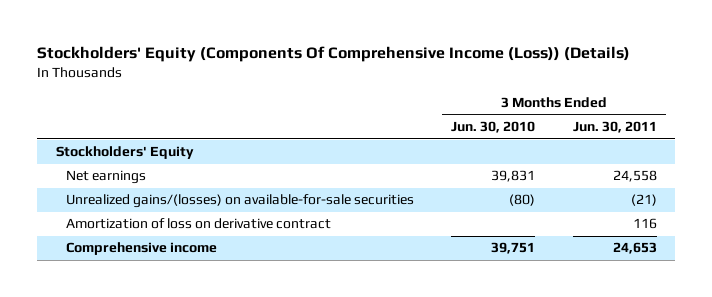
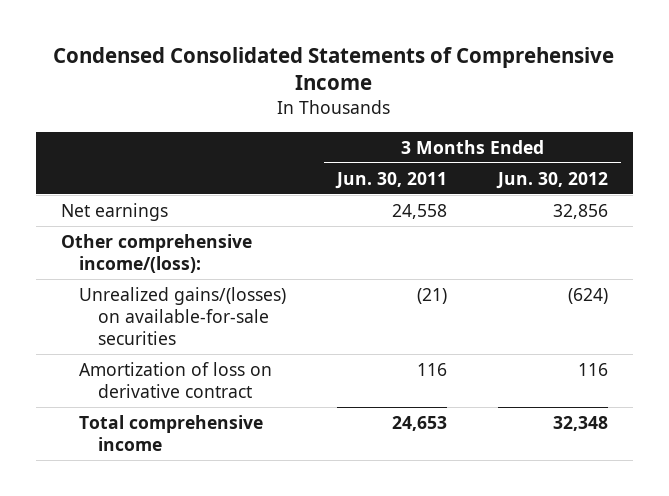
[37,46,631,63] Stockholders' Equity (Components Of Comprehensive Income (Loss)) (Details) -> [53,47,615,91] Condensed Consolidated Statements of Comprehensive Income
[451,121,536,134] Jun. 30, 2010 -> none
none -> [495,171,608,189] Jun. 30, 2012
[55,146,194,160] Stockholders' Equity -> none
none -> [60,233,252,274] Other comprehensive income/(loss):
[66,242,218,256] Comprehensive income -> [79,414,264,452] Total comprehensive income

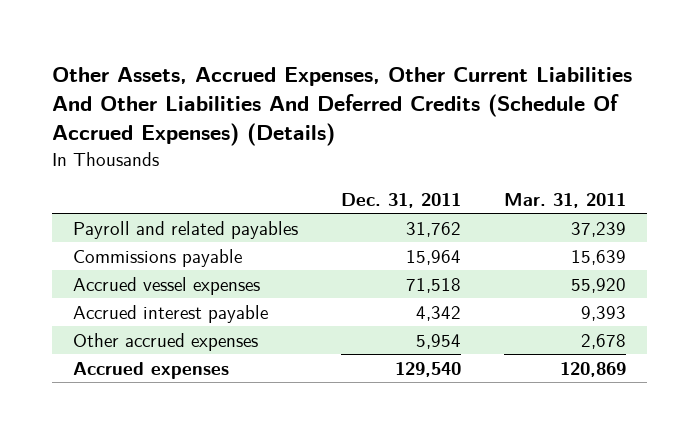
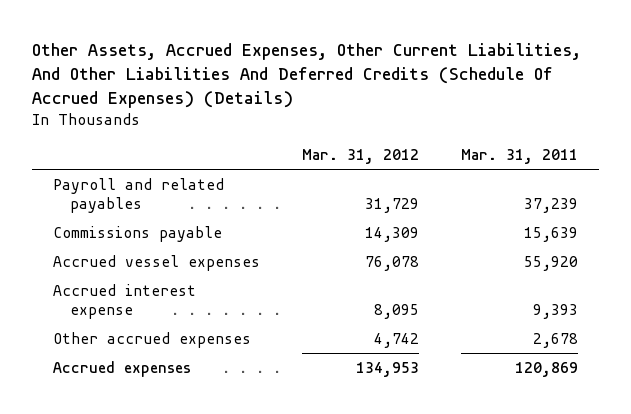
[52,66,633,147] Other Assets, Accrued Expenses, Other Current Liabilities And Other Liabilities And Deferred Credits (Schedule Of Accrued Expenses) (Details) -> [32,43,582,108] Other Assets, Accrued Expenses, Other Current Liabilities, And Other Liabilities And Deferred Credits (Schedule Of Accrued Expenses) (Details)
[341,192,462,208] Dec. 31, 2011 -> none
none -> [302,148,420,164] Mar. 31, 2012
[73,304,269,323] Accrued interest payable -> [53,283,197,319] Accrued interest expense

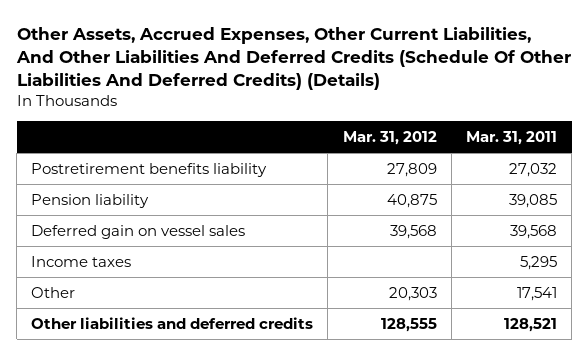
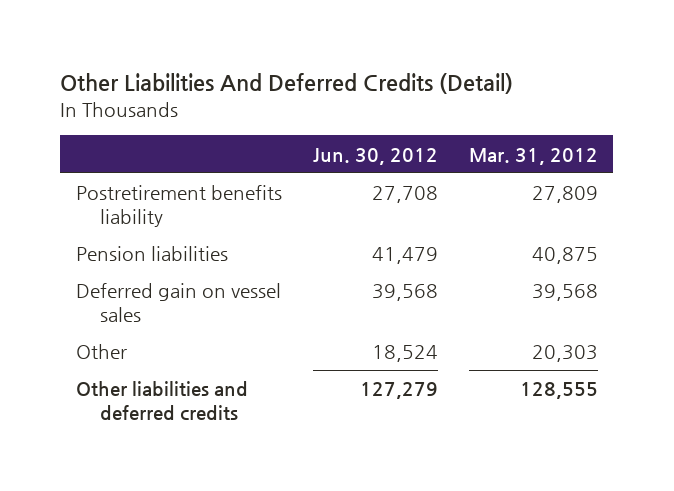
[15,26,571,91] Other Assets, Accrued Expenses, Other Current Liabilities, And Other Liabilities And Deferred Credits (Schedule Of Other Liabilities And Deferred Credits) (Details) -> [60,73,514,95] Other Liabilities And Deferred Credits (Detail)
[465,131,557,146] Mar. 31, 2011 -> none
none -> [312,147,438,165] Jun. 30, 2012
[31,193,150,208] Pension liability -> [75,246,228,262] Pension liabilities
[31,255,132,267] Income taxes -> none

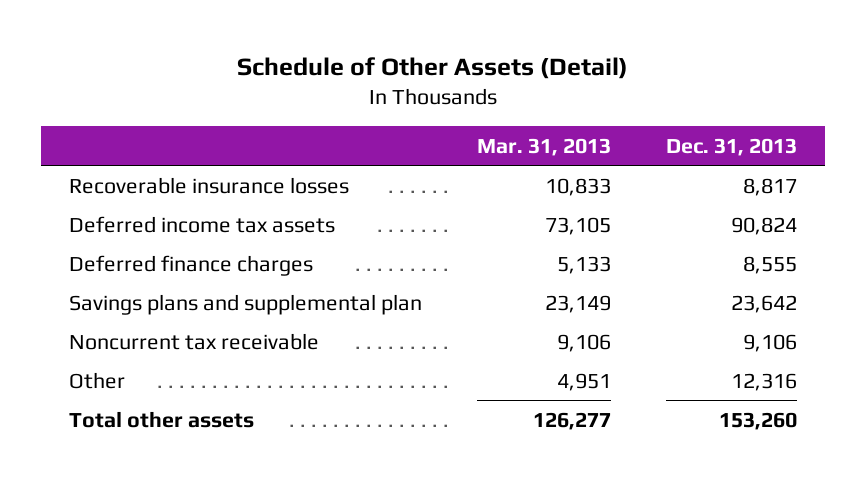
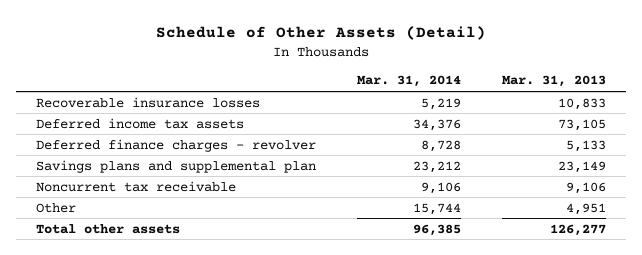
[666,137,798,156] Dec. 31, 2013 -> none
none -> [357,75,462,88] Mar. 31, 2014
[68,254,313,276] Deferred finance charges -> [36,138,317,152] Deferred finance charges - revolver

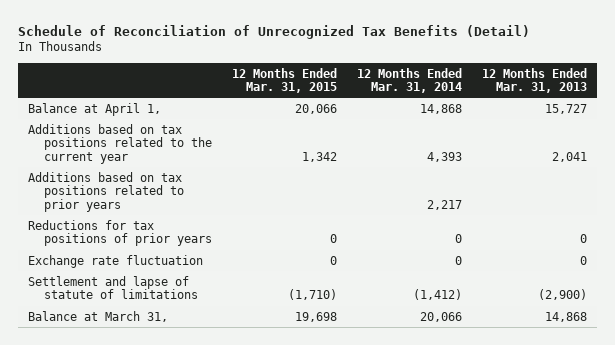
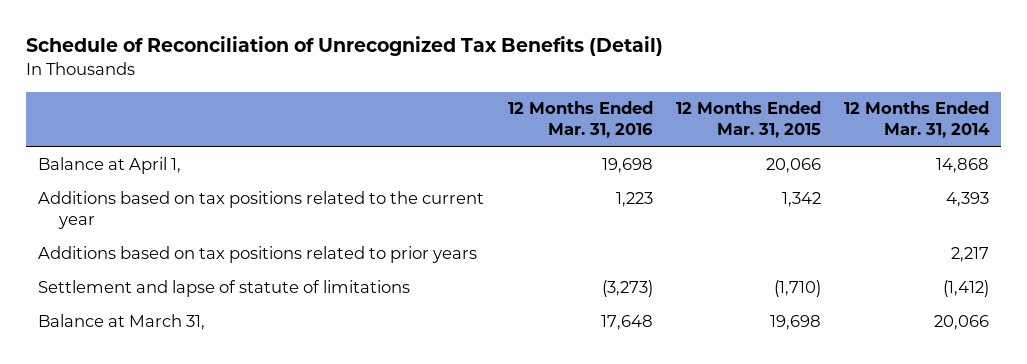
[481,67,587,94] 12 Months Ended Mar. 31, 2013 -> none
none -> [507,101,653,139] 12 Months Ended Mar. 31, 2016
[28,219,213,247] Reductions for tax positions of prior years -> none
[28,254,204,268] Exchange rate fluctuation -> none

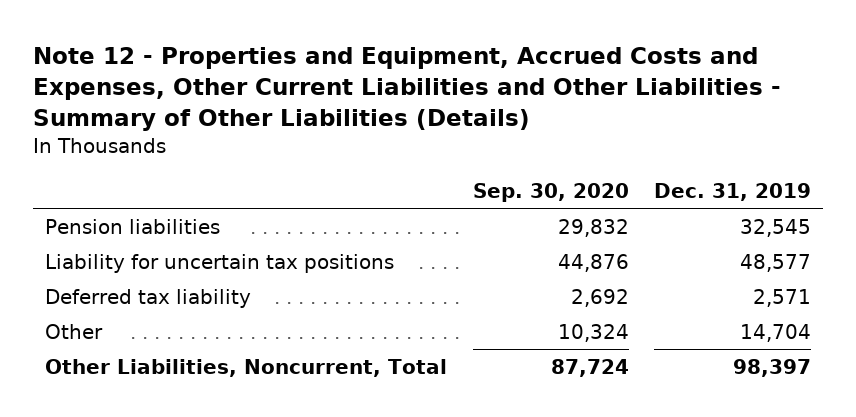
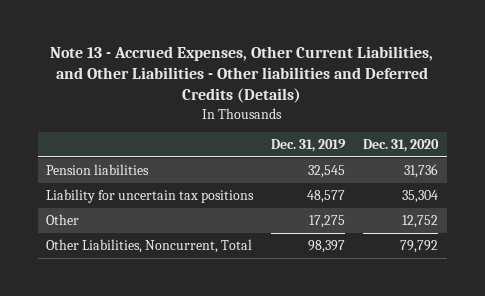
[32,47,781,132] Note 12 - Properties and Equipment, Accrued Costs and Expenses, Other Current Liabilities and Other Liabilities - Summary of Other Liabilities (Details) -> [50,46,434,104] Note 13 - Accrued Expenses, Other Current Liabilities, and Other Liabilities - Other liabilities and Deferred Credits (Details)
[472,183,629,203] Sep. 30, 2020 -> none
none -> [363,138,440,152] Dec. 31, 2020
[45,288,252,308] Deferred tax liability -> none
[739,323,811,342] 14,704 -> [309,214,346,228] 17,275

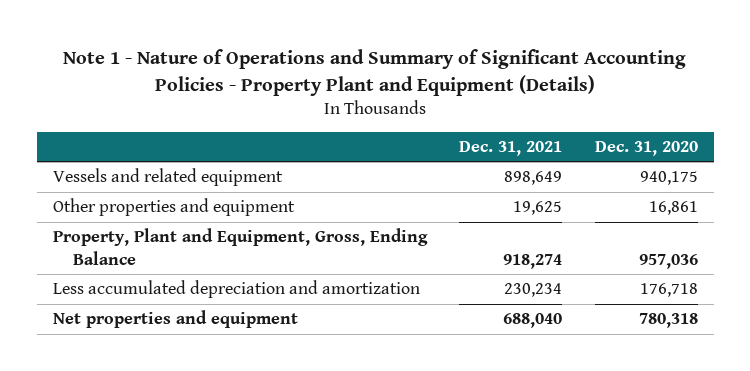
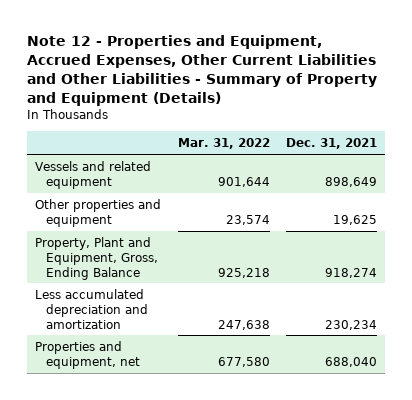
[63,48,687,96] Note 1 - Nature of Operations and Summary of Significant Accounting Policies - Property Plant and Equipment (Details) -> [27,35,378,106] Note 12 - Properties and Equipment, Accrued Expenses, Other Current Liabilities and Other Liabilities - Summary of Property and Equipment (Details)
[594,140,698,156] Dec. 31, 2020 -> none
none -> [177,138,270,150] Mar. 31, 2022
[52,310,298,329] Net properties and equipment -> [35,340,141,369] Properties and equipment, net

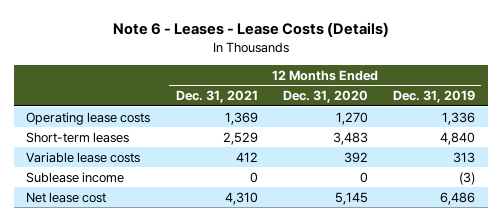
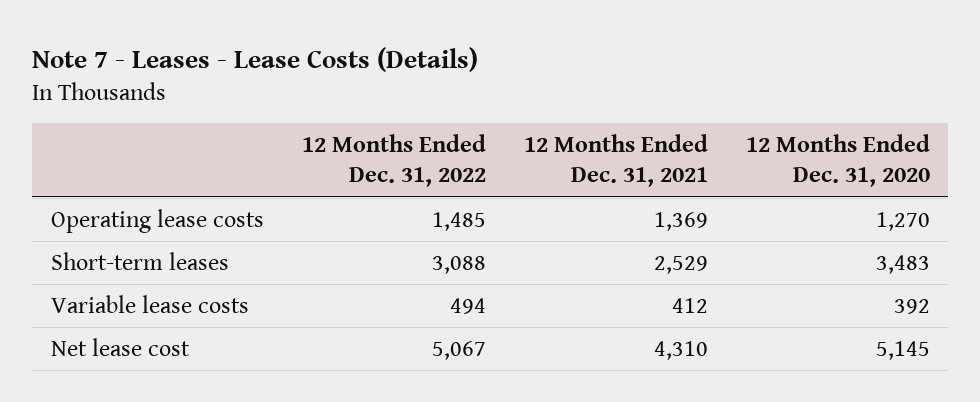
[112,22,389,38] Note 6 - Leases - Lease Costs (Details) -> [31,47,478,73] Note 7 - Leases - Lease Costs (Details)
[392,90,475,104] Dec. 31, 2019 -> none
none -> [301,134,486,188] 12 Months Ended Dec. 31, 2022
[26,171,125,183] Sublease income -> none

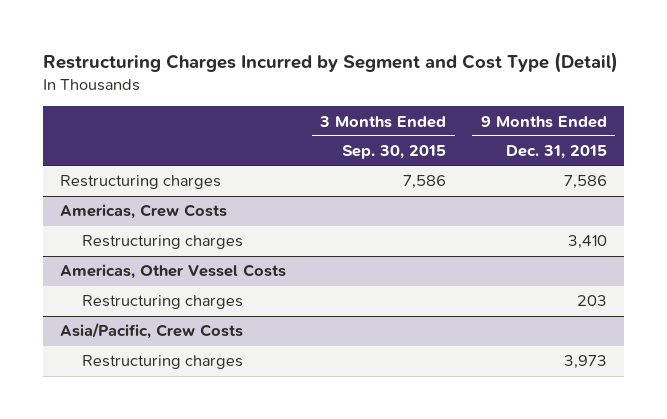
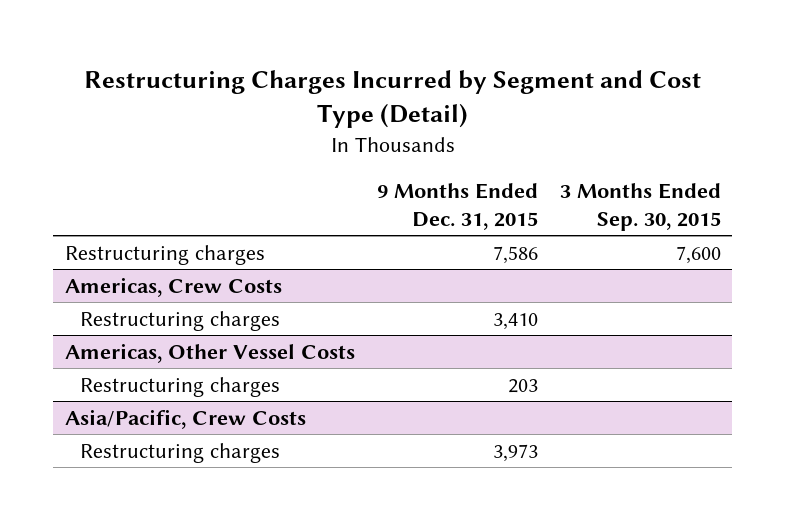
[403,175,447,190] 7,586 -> [676,245,722,264] 7,600

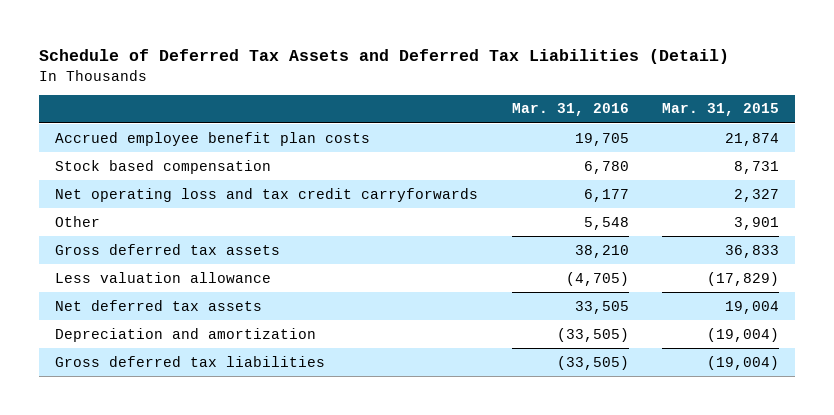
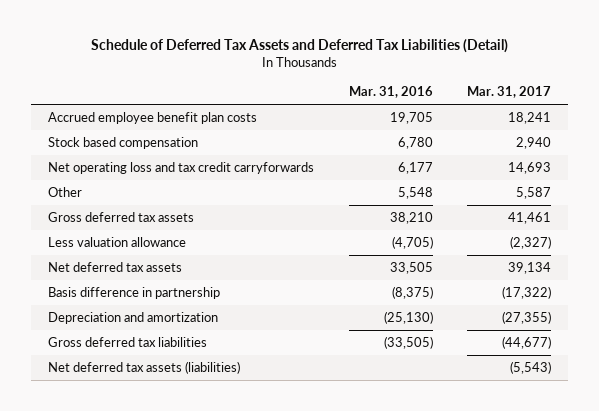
[661,103,779,117] Mar. 31, 2015 -> none
none -> [466,86,551,99] Mar. 31, 2017
none -> [48,287,221,300] Basis difference in partnership
[556,327,629,342] (33,505) -> [383,311,433,325] (25,130)
none -> [48,361,241,375] Net deferred tax assets (liabilities)

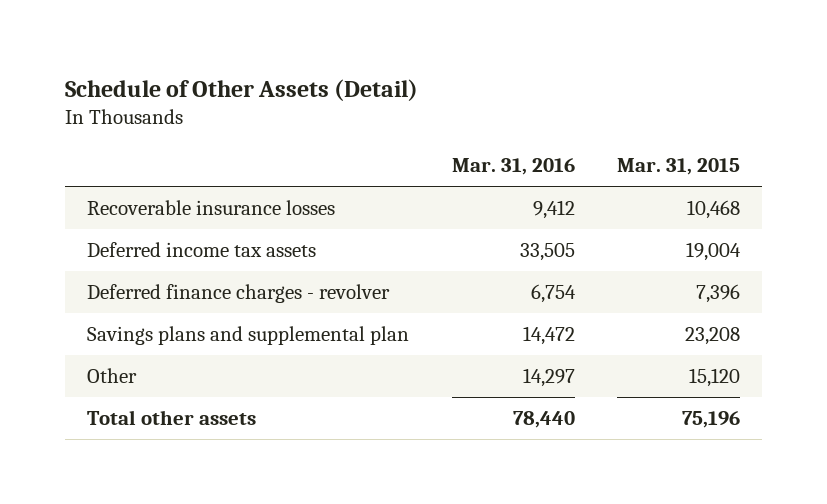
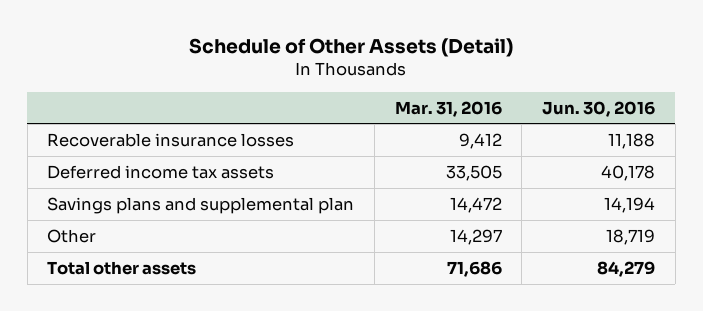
[617,158,741,176] Mar. 31, 2015 -> none
none -> [542,100,656,117] Jun. 30, 2016
[86,283,390,303] Deferred finance charges - revolver -> none
[512,410,575,428] 78,440 -> [446,260,502,277] 71,686

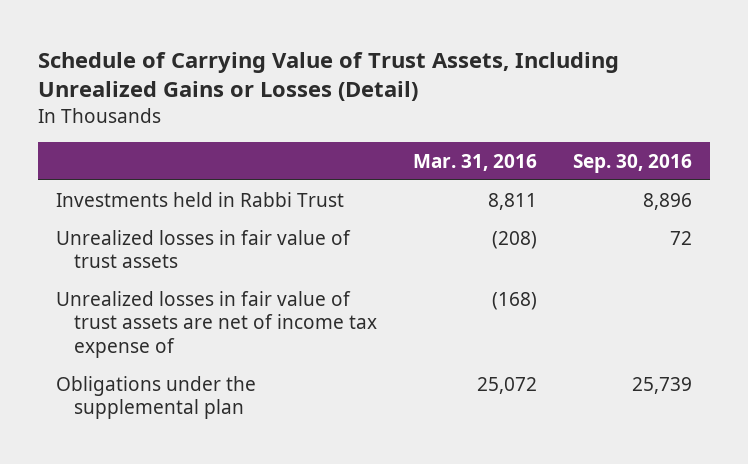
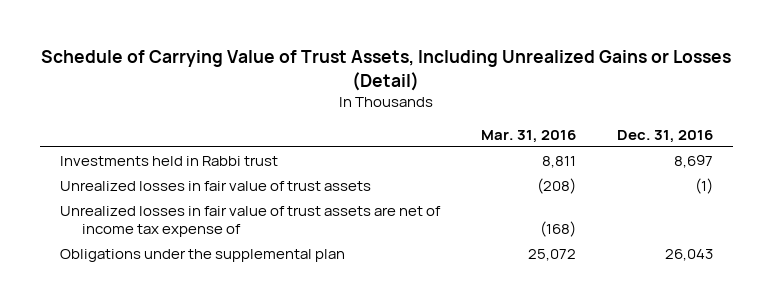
[572,153,692,173] Sep. 30, 2016 -> none
none -> [616,129,713,143] Dec. 31, 2016
[56,191,345,207] Investments held in Rabbi Trust -> [59,155,278,166] Investments held in Rabbi trust

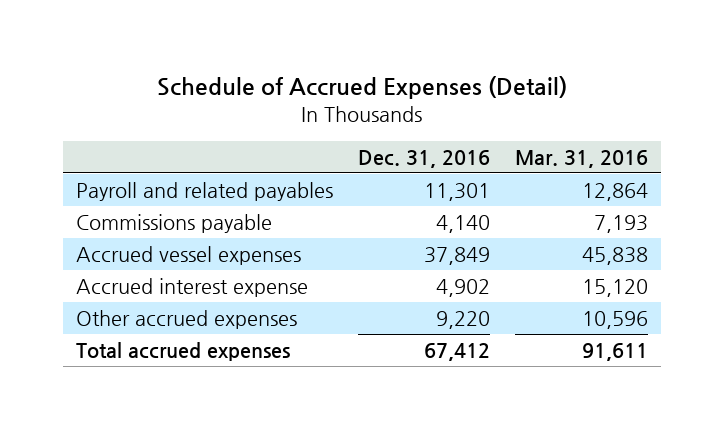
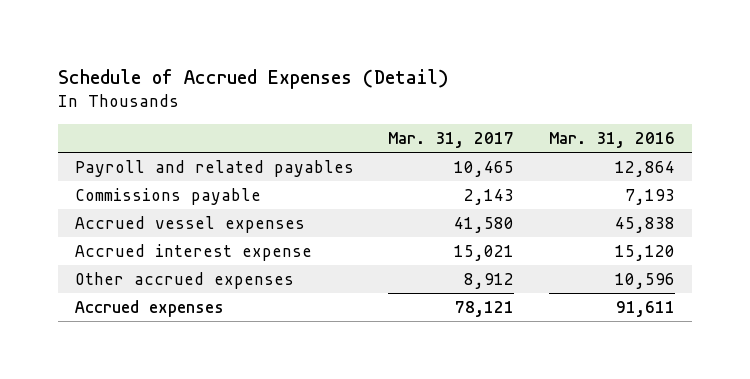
[357,149,490,168] Dec. 31, 2016 -> none
none -> [388,132,515,149] Mar. 31, 2017
[75,341,290,361] Total accrued expenses -> [75,300,225,318] Accrued expenses

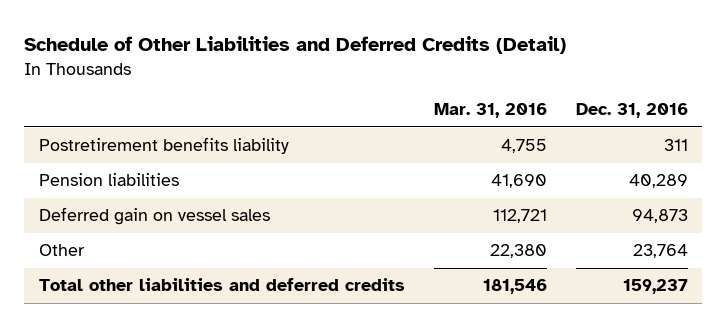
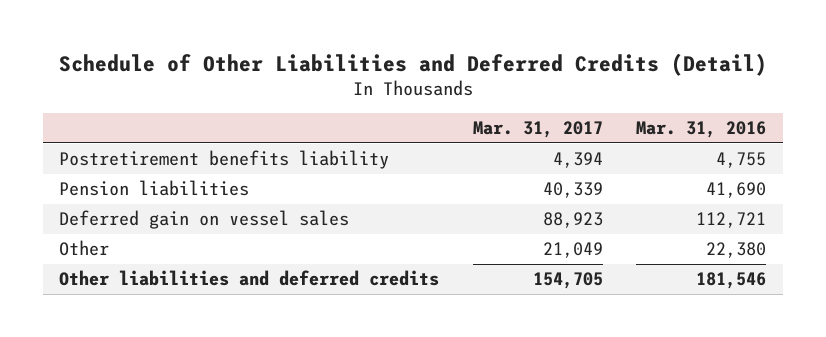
[575,103,688,119] Dec. 31, 2016 -> none
none -> [472,121,603,139] Mar. 31, 2017
[38,278,405,292] Total other liabilities and deferred credits -> [59,270,440,287] Other liabilities and deferred credits

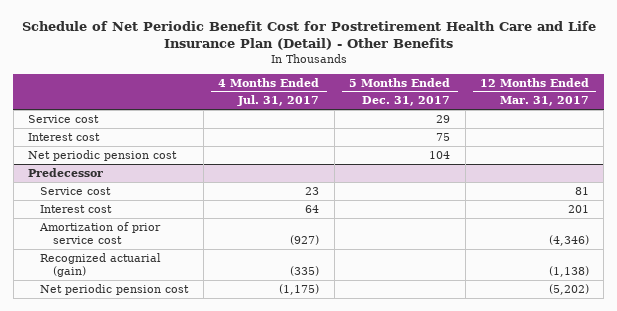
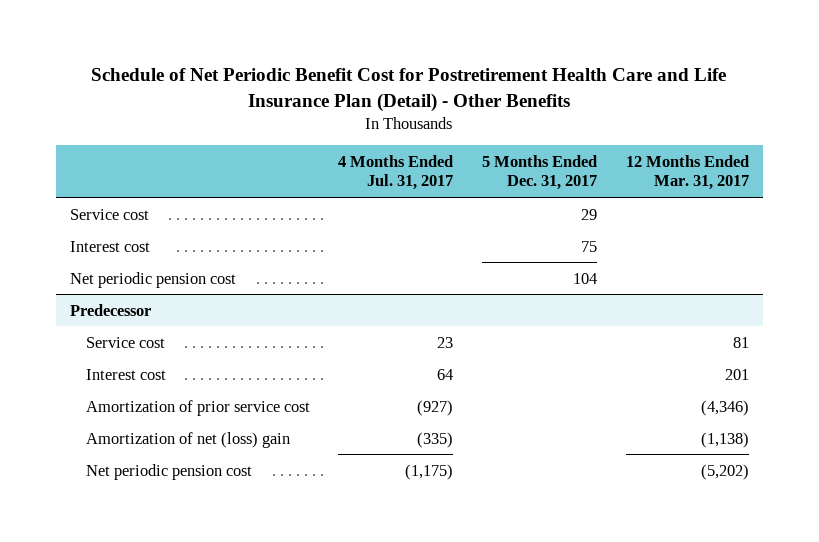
[40,252,162,277] Recognized actuarial (gain) -> [85,431,290,448] Amortization of net (loss) gain

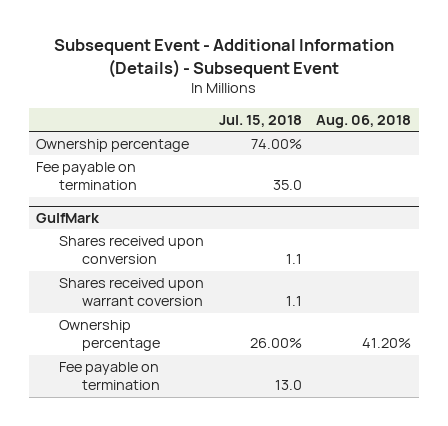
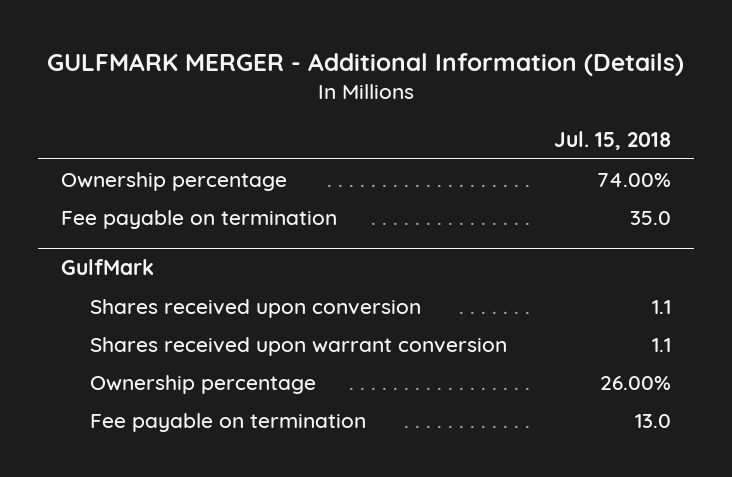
[53,39,394,78] Subsequent Event - Additional Information (Details) - Subsequent Event -> [47,52,685,76] GULFMARK MERGER - Additional Information (Details)
[316,114,412,128] Aug. 06, 2018 -> none
[59,277,205,307] Shares received upon warrant coversion -> [89,336,507,356] Shares received upon warrant conversion

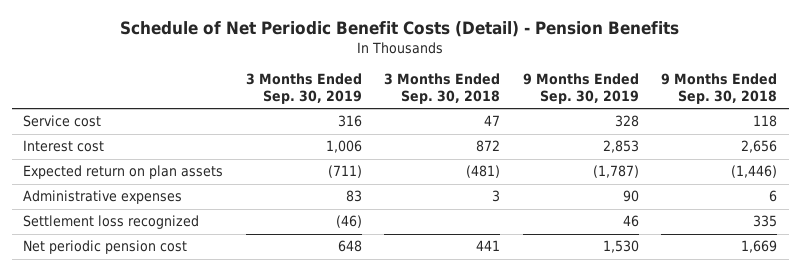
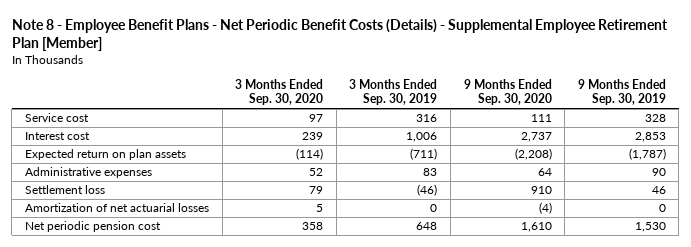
[120,20,680,37] Schedule of Net Periodic Benefit Costs (Detail) - Pension Benefits -> [11,18,668,52] Note 8 - Employee Benefit Plans - Net Periodic Benefit Costs (Details) - Supplemental Employee Retirement Plan [Member]
[384,73,501,105] 3 Months Ended Sep. 30, 2018 -> none
[661,73,778,105] 9 Months Ended Sep. 30, 2018 -> none
none -> [235,78,324,106] 3 Months Ended Sep. 30, 2020
none -> [463,78,552,106] 9 Months Ended Sep. 30, 2020
[22,215,199,230] Settlement loss recognized -> [25,185,106,195] Settlement loss
none -> [25,203,210,213] Amortization of net actuarial losses

